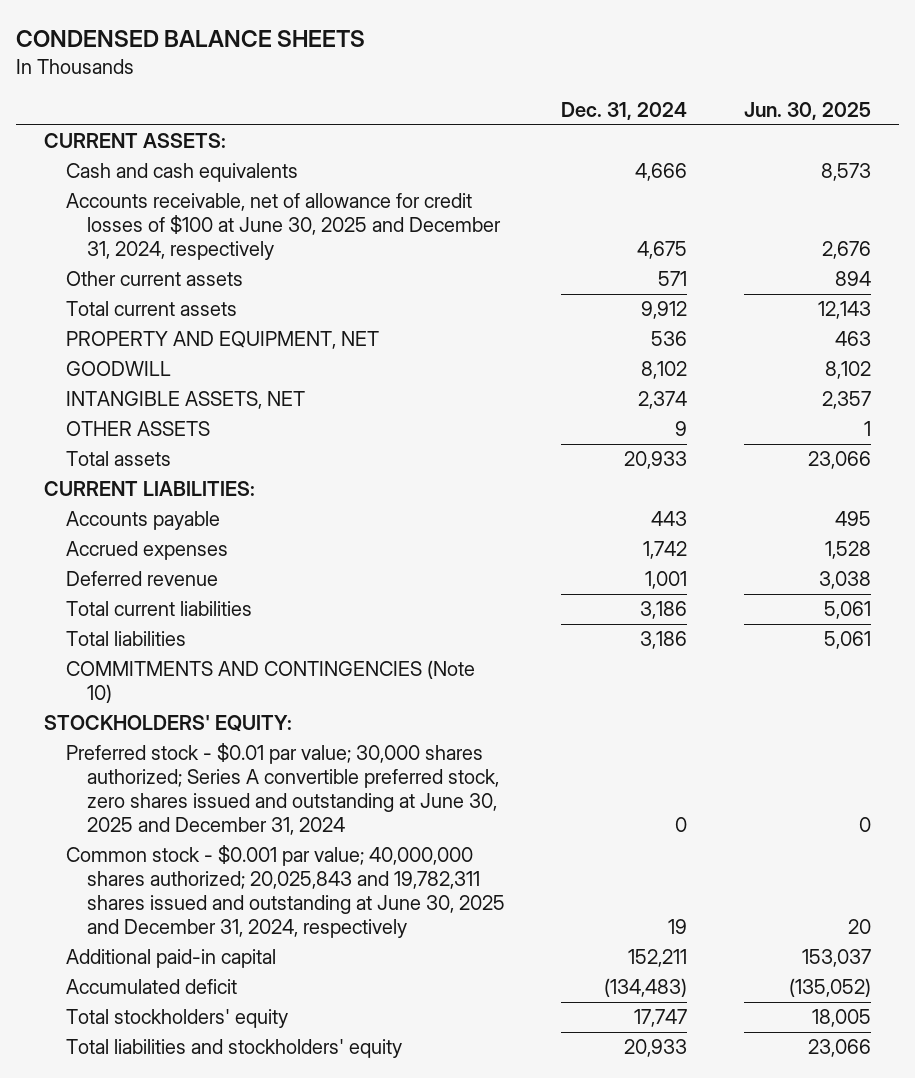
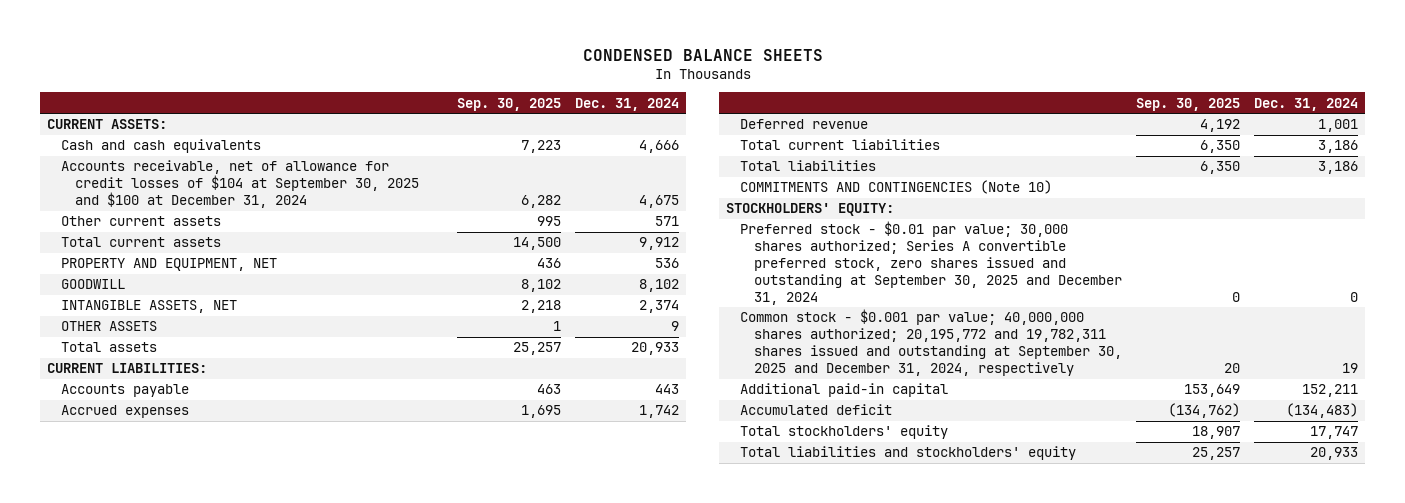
[743,101,871,120] Jun. 30, 2025 -> none
none -> [457,97,562,111] Sep. 30, 2025
[65,193,502,260] Accounts receivable, net of allowance for credit losses of $100 at June 30, 2025 and December 31, 2024, respectively -> [61,160,419,208] Accounts receivable, net of allowance for credit losses of $104 at September 30, 2025 and $100 at December 31, 2024
[65,743,500,835] Preferred stock - $0.01 par value; 30,000 shares authorized; Series A convertible preferred stock, zero shares issued and outstanding at June 30, 2025 and December 31, 2024 -> [740,221,1123,305] Preferred stock - $0.01 par value; 30,000 shares authorized; Series A convertible preferred stock, zero shares issued and outstanding at September 30, 2025 and December 31, 2024
[65,845,506,938] Common stock - $0.001 par value; 40,000,000 shares authorized; 20,025,843 and 19,782,311 shares issued and outstanding at June 30, 2025 and December 31, 2024, respectively -> [740,309,1123,376] Common stock - $0.001 par value; 40,000,000 shares authorized; 20,195,772 and 19,782,311 shares issued and outstanding at September 30, 2025 and December 31, 2024, respectively

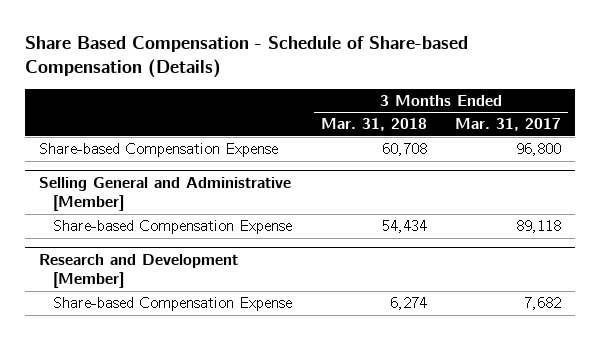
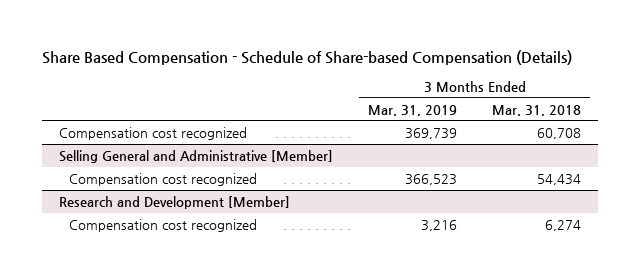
[455,118,562,132] Mar. 31, 2017 -> none
none -> [368,104,458,116] Mar. 31, 2019
[39,143,279,158] Share-based Compensation Expense -> [59,126,248,140] Compensation cost recognized
[53,220,293,235] Share-based Compensation Expense -> [69,172,258,186] Compensation cost recognized
[53,297,293,312] Share-based Compensation Expense -> [69,218,258,232] Compensation cost recognized

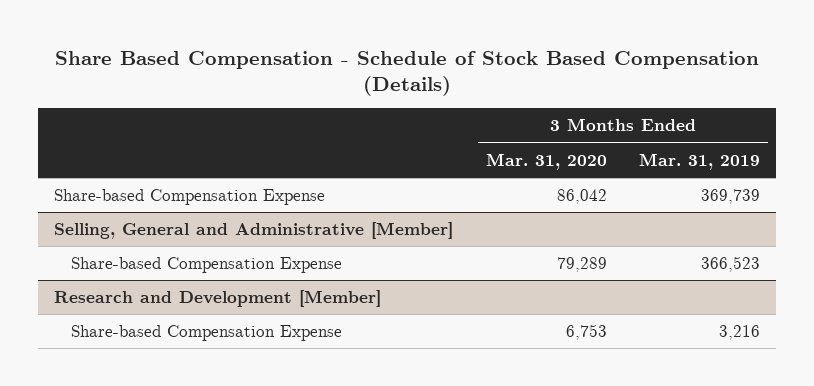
[41,50,572,66] Share Based Compensation - Schedule of Share-based Compensation (Details) -> [55,50,760,97] Share Based Compensation - Schedule of Stock Based Compensation (Details)
[491,104,581,116] Mar. 31, 2018 -> none
none -> [485,152,607,170] Mar. 31, 2020
[59,126,248,140] Compensation cost recognized -> [54,189,326,206] Share-based Compensation Expense
[59,149,334,163] Selling General and Administrative [Member] -> [54,222,454,240] Selling, General and Administrative [Member]
[69,172,258,186] Compensation cost recognized -> [71,257,343,274] Share-based Compensation Expense
[69,218,258,232] Compensation cost recognized -> [71,325,343,342] Share-based Compensation Expense

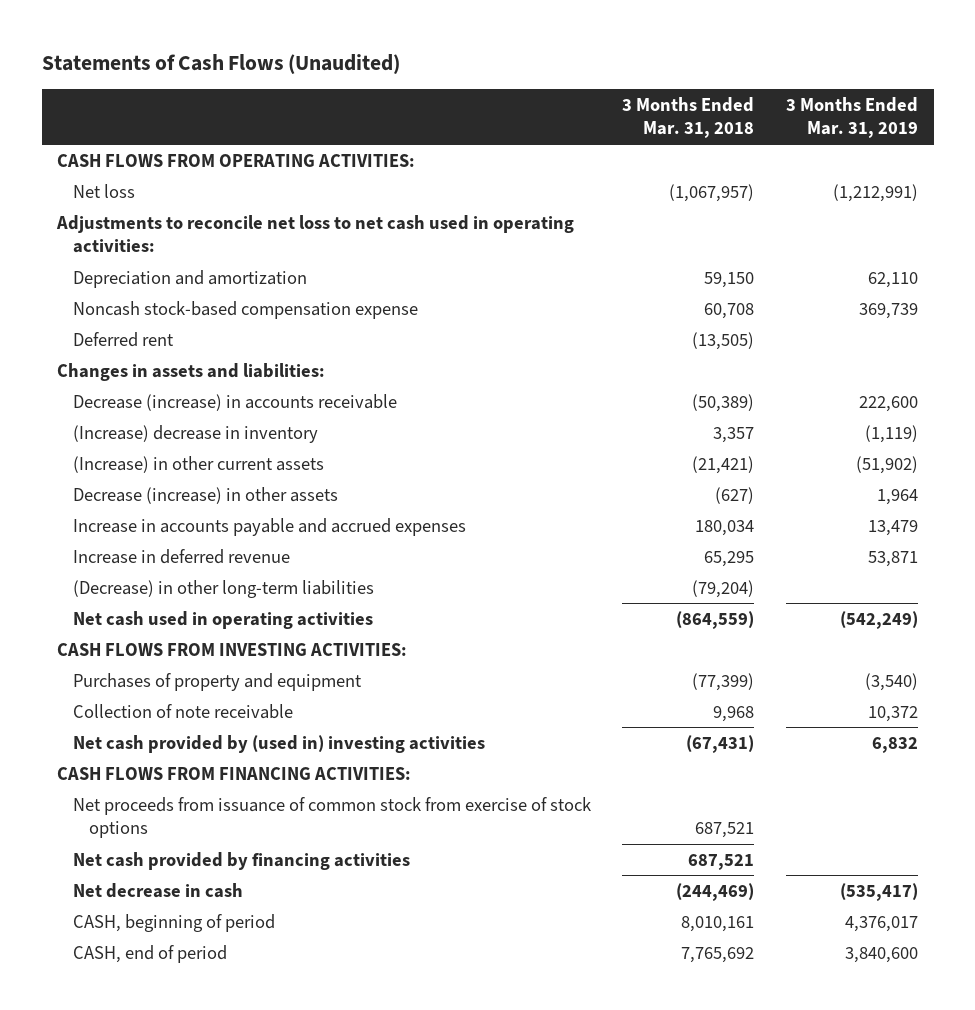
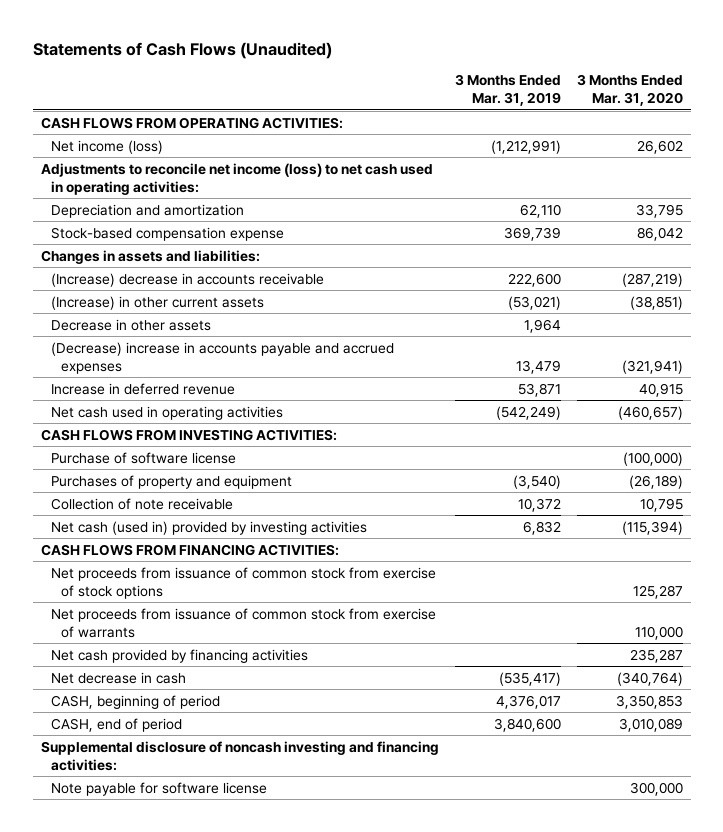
[622,96,755,139] 3 Months Ended Mar. 31, 2018 -> none
none -> [576,74,683,107] 3 Months Ended Mar. 31, 2020
[72,183,135,198] Net loss -> [50,139,163,154] Net income (loss)
[56,214,575,254] Adjustments to reconcile net loss to net cash used in operating activities: -> [40,162,433,195] Adjustments to reconcile net income (loss) to net cash used in operating activities:
[72,331,174,347] Deferred rent -> none
[72,300,418,319] Noncash stock-based compensation expense -> [50,226,284,241] Stock-based compensation expense
[72,424,318,443] (Increase) decrease in inventory -> none
[72,393,397,411] Decrease (increase) in accounts receivable -> [50,272,324,287] (Increase) decrease in accounts receivable
[855,455,918,474] (51,902) -> [507,295,561,310] (53,021)
[72,486,338,504] Decrease (increase) in other assets -> [50,318,211,331] Decrease in other assets
[72,517,466,536] Increase in accounts payable and accrued expenses -> [50,341,394,374] (Decrease) increase in accounts payable and accrued expenses
[72,579,374,598] (Decrease) in other long-term liabilities -> none
none -> [50,451,236,464] Purchase of software license
[72,734,485,753] Net cash provided by (used in) investing activities -> [50,520,367,535] Net cash (used in) provided by investing activities
none -> [50,607,436,638] Net proceeds from issuance of common stock from exercise of warrants
none -> [40,740,439,771] Supplemental disclosure of noncash investing and financing activities:
none -> [50,781,267,796] Note payable for software license

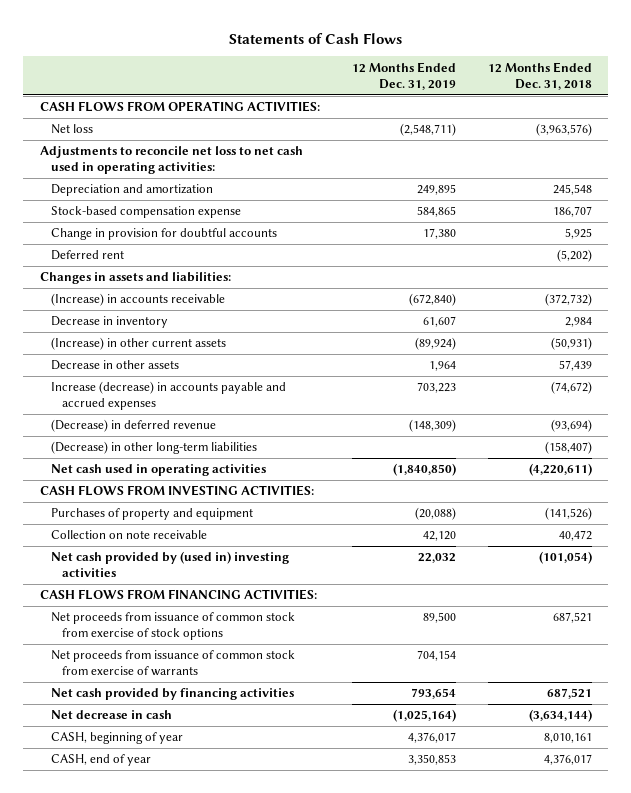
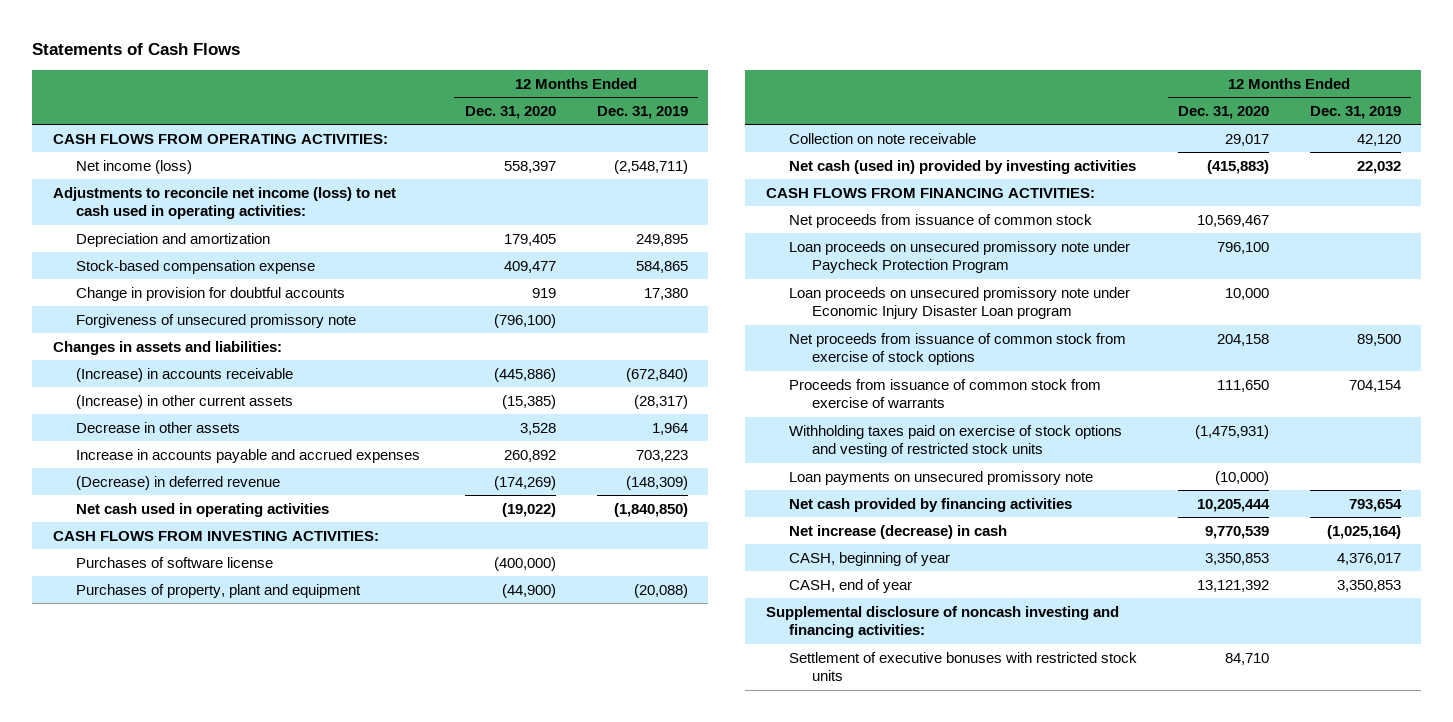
[487,61,592,90] 12 Months Ended Dec. 31, 2018 -> none
none -> [464,105,556,119] Dec. 31, 2020
[50,124,93,135] Net loss -> [75,159,192,174] Net income (loss)
[39,146,303,175] Adjustments to reconcile net loss to net cash used in operating activities: -> [52,186,396,220] Adjustments to reconcile net income (loss) to net cash used in operating activities:
[50,250,124,261] Deferred rent -> none
none -> [75,313,356,328] Forgiveness of unsecured promissory note
[50,316,168,329] Decrease in inventory -> none
[414,337,456,351] (89,924) -> [633,394,688,409] (28,317)
[50,381,286,411] Increase (decrease) in accounts payable and accrued expenses -> [75,448,420,463] Increase in accounts payable and accrued expenses
[50,441,257,455] (Decrease) in other long-term liabilities -> none
none -> [75,556,273,568] Purchases of software license
[50,508,253,521] Purchases of property and equipment -> [75,583,361,598] Purchases of property, plant and equipment
[50,551,289,578] Net cash provided by (used in) investing activities -> [789,159,1137,174] Net cash (used in) provided by investing activities
none -> [789,213,1093,228] Net proceeds from issuance of common stock
none -> [789,240,1131,274] Loan proceeds on unsecured promissory note under Paycheck Protection Program
none -> [789,286,1131,320] Loan proceeds on unsecured promissory note under Economic Injury Disaster Loan program
[50,650,295,677] Net proceeds from issuance of common stock from exercise of warrants -> [789,378,1102,409] Proceeds from issuance of common stock from exercise of warrants
none -> [789,424,1123,458] Withholding taxes paid on exercise of stock options and vesting of restricted stock units
none -> [789,470,1094,485] Loan payments on unsecured promissory note
[50,710,172,720] Net decrease in cash -> [789,524,1008,539] Net increase (decrease) in cash
none -> [765,605,1119,639] Supplemental disclosure of noncash investing and financing activities:
none -> [789,651,1138,682] Settlement of executive bonuses with restricted stock units

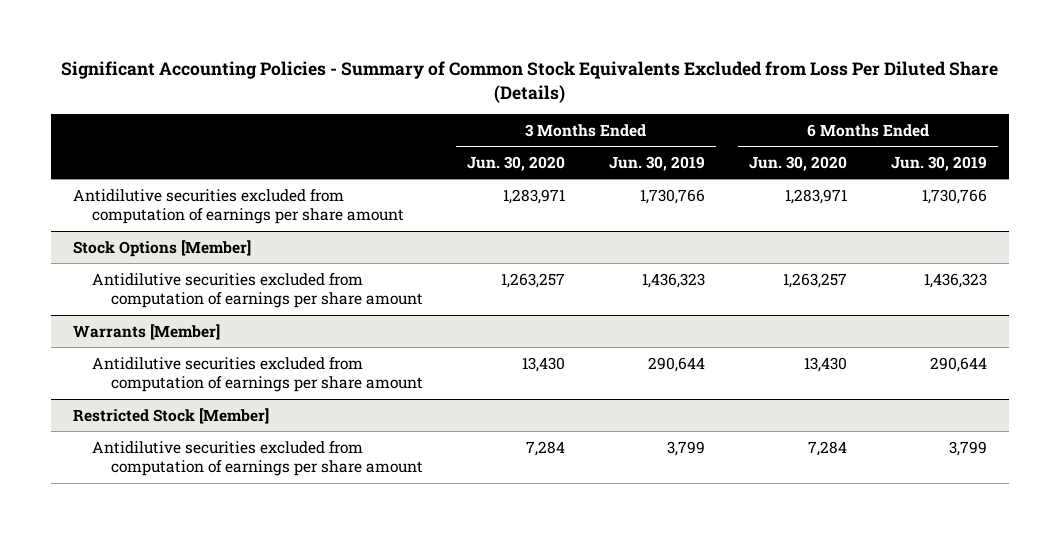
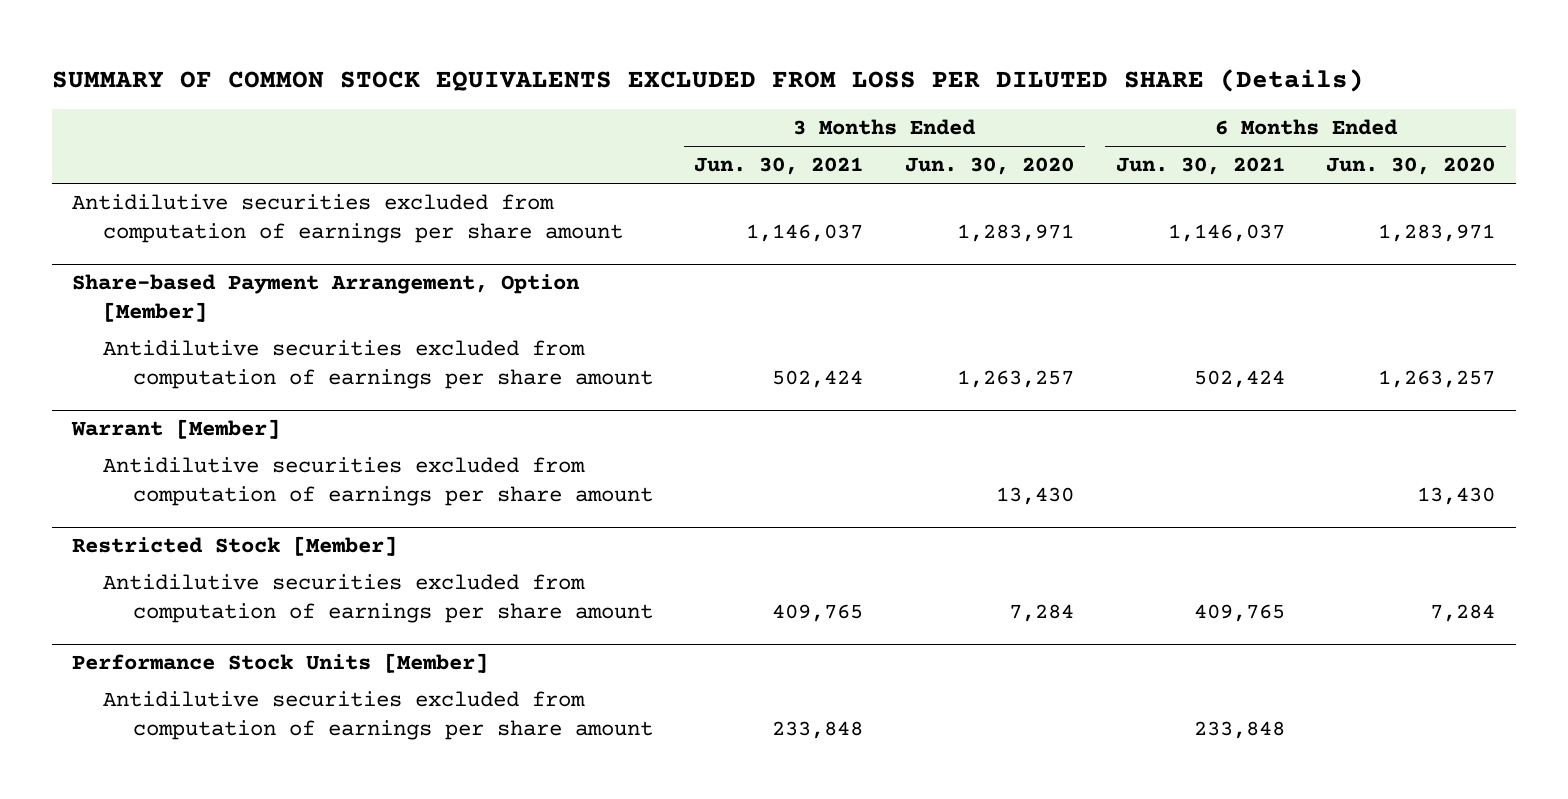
[61,60,999,103] Significant Accounting Policies - Summary of Common Stock Equivalents Excluded from Loss Per Diluted Share (Details) -> [51,68,1364,92] SUMMARY OF COMMON STOCK EQUIVALENTS EXCLUDED FROM LOSS PER DILUTED SHARE (Details)
[609,155,706,171] Jun. 30, 2019 -> none
[891,155,988,171] Jun. 30, 2019 -> none
none -> [694,157,864,176] Jun. 30, 2021
none -> [1115,157,1285,176] Jun. 30, 2021
[72,239,251,257] Stock Options [Member] -> [72,274,581,323] Share-based Payment Arrangement, Option [Member]
[72,323,220,340] Warrants [Member] -> [71,419,281,440] Warrant [Member]
none -> [72,653,489,674] Performance Stock Units [Member]
none -> [102,691,653,740] Antidilutive securities excluded from computation of earnings per share amount

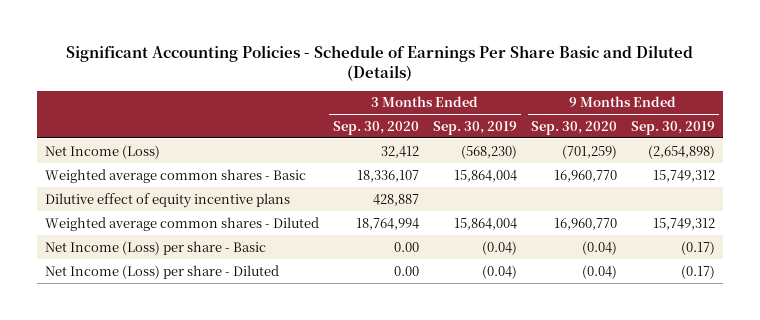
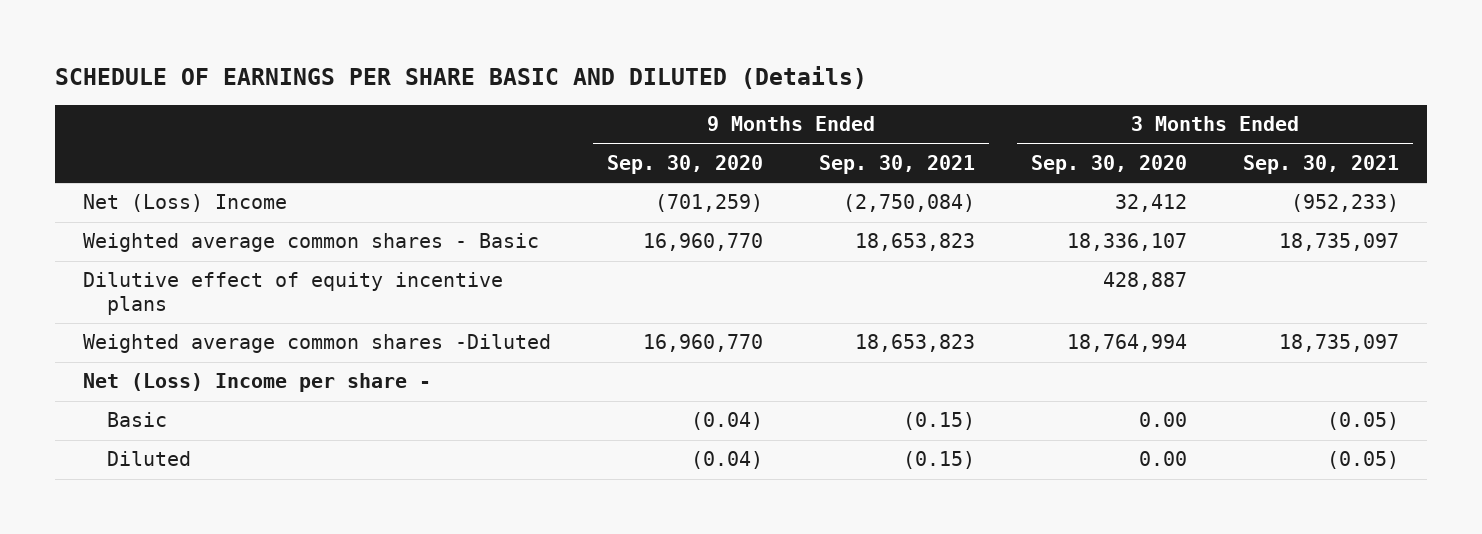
[66,44,694,81] Significant Accounting Policies - Schedule of Earnings Per Share Basic and Diluted (Details) -> [54,66,867,90] SCHEDULE OF EARNINGS PER SHARE BASIC AND DILUTED (Details)
[433,120,518,135] Sep. 30, 2019 -> none
[631,120,716,135] Sep. 30, 2019 -> none
none -> [818,155,975,175] Sep. 30, 2021
none -> [1243,155,1400,175] Sep. 30, 2021
[44,144,160,159] Net Income (Loss) -> [82,194,287,213] Net (Loss) Income
[44,216,319,231] Weighted average common shares - Diluted -> [82,334,551,354] Weighted average common shares -Diluted
none -> [82,373,431,393] Net (Loss) Income per share -
[44,240,266,255] Net Income (Loss) per share - Basic -> [106,412,167,428] Basic
[44,264,279,279] Net Income (Loss) per share - Diluted -> [106,451,191,467] Diluted

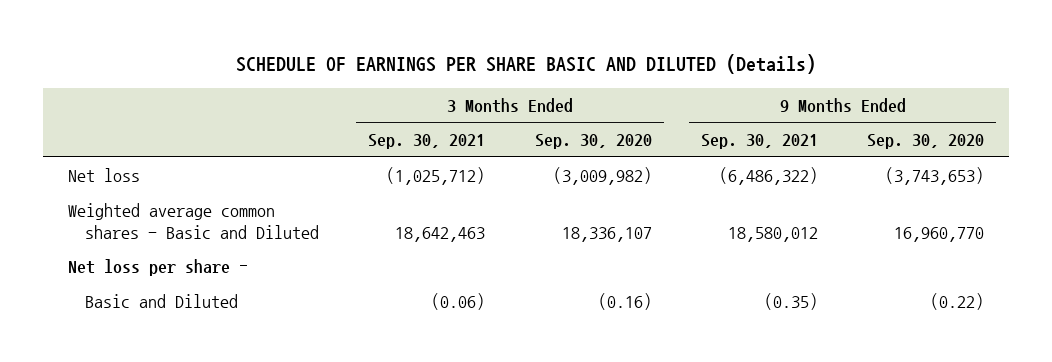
[82,272,503,315] Dilutive effect of equity incentive plans -> none
[82,334,551,354] Weighted average common shares -Diluted -> none
[106,451,191,467] Diluted -> none
[82,194,287,213] Net (Loss) Income -> [67,167,140,182] Net loss
[654,194,763,213] (701,259) -> [885,166,985,185] (3,743,653)
[842,194,975,213] (2,750,084) -> [718,166,818,185] (6,486,322)
[1114,194,1187,213] 32,412 -> [552,166,652,185] (3,009,982)
[1291,194,1400,213] (952,233) -> [386,166,486,185] (1,025,712)
[82,233,539,253] Weighted average common shares - Basic -> [67,202,320,239] Weighted average common shares - Basic and Diluted
[854,233,975,252] 18,653,823 -> [727,226,818,242] 18,580,012
[1279,233,1400,252] 18,735,097 -> [395,226,486,242] 18,642,463
[82,373,431,393] Net (Loss) Income per share - -> [67,258,248,276] Net loss per share -
[106,412,167,428] Basic -> [85,293,239,308] Basic and Diluted
[690,412,763,431] (0.04) -> [930,292,985,310] (0.22)
[902,412,975,431] (0.15) -> [763,292,818,310] (0.35)
[1138,412,1187,428] 0.00 -> [597,292,652,310] (0.16)
[1327,412,1400,431] (0.05) -> [431,292,486,310] (0.06)

